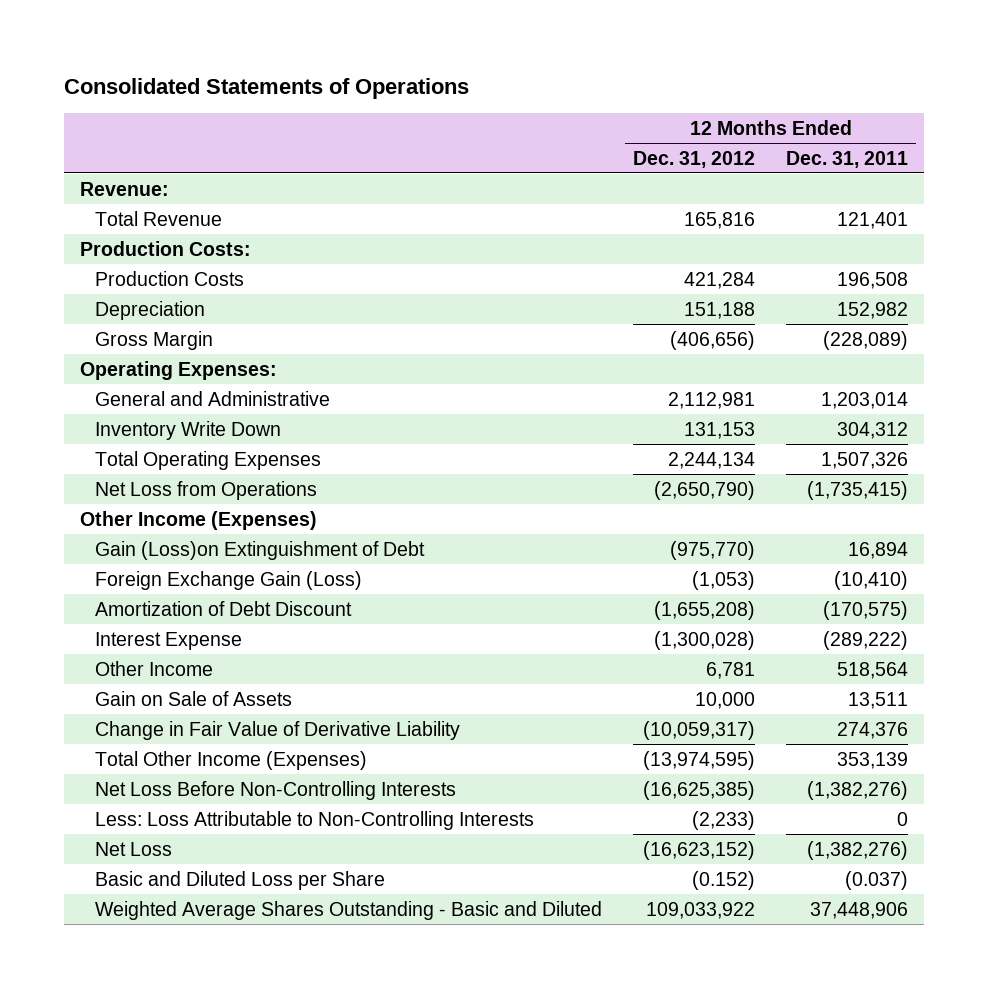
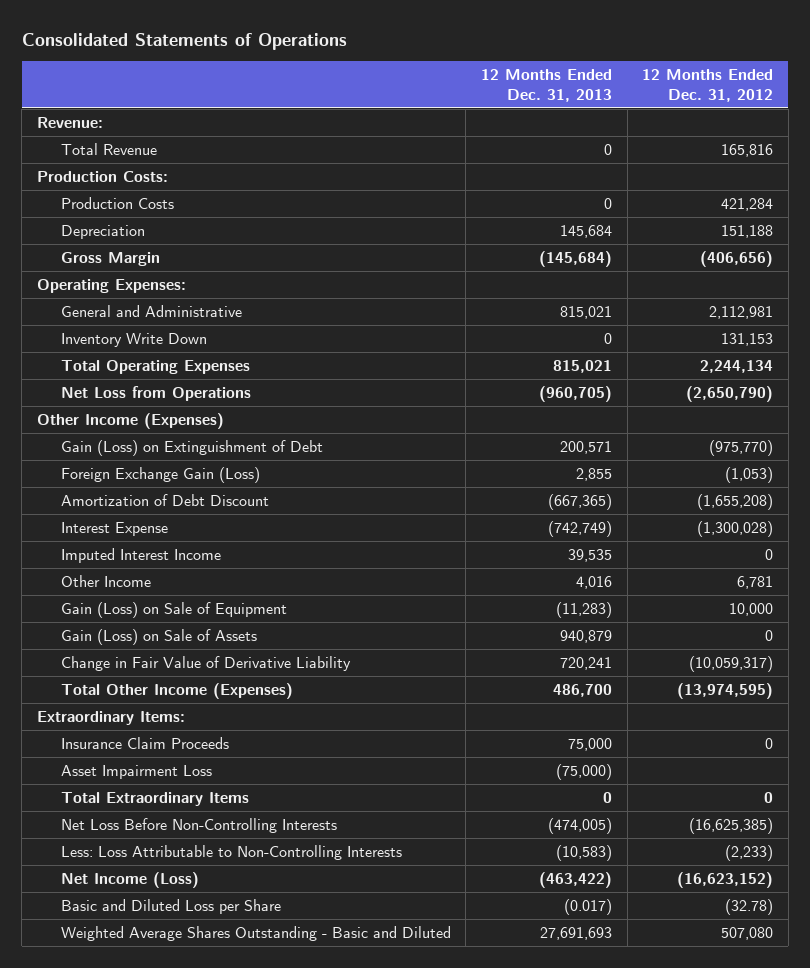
[786,150,909,168] Dec. 31, 2011 -> none
none -> [481,68,613,102] 12 Months Ended Dec. 31, 2013
[95,540,426,560] Gain (Loss)on Extinguishment of Debt -> [60,439,323,456] Gain (Loss) on Extinguishment of Debt
none -> [60,547,221,563] Imputed Interest Income
[95,690,293,706] Gain on Sale of Assets -> [60,601,287,618] Gain (Loss) on Sale of Equipment
none -> [60,628,257,645] Gain (Loss) on Sale of Assets
none -> [36,710,185,725] Extraordinary Items:
none -> [60,736,229,749] Insurance Claim Proceeds
none -> [60,764,212,779] Asset Impairment Loss
none -> [60,791,249,806] Total Extraordinary Items
[95,841,173,856] Net Loss -> [60,871,199,888] Net Income (Loss)
[692,870,756,890] (0.152) -> [725,898,774,915] (32.78)
[646,901,756,919] 109,033,922 -> [721,926,774,940] 507,080

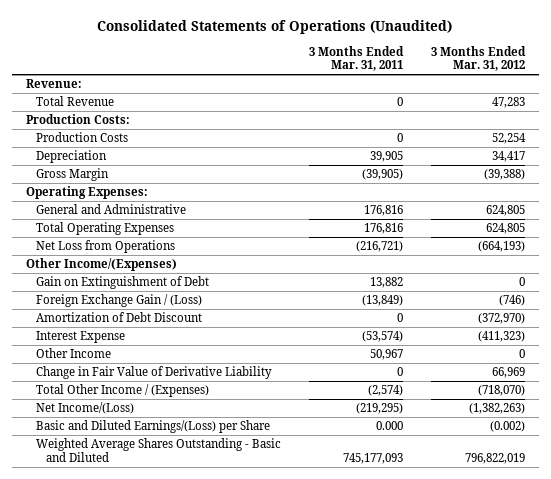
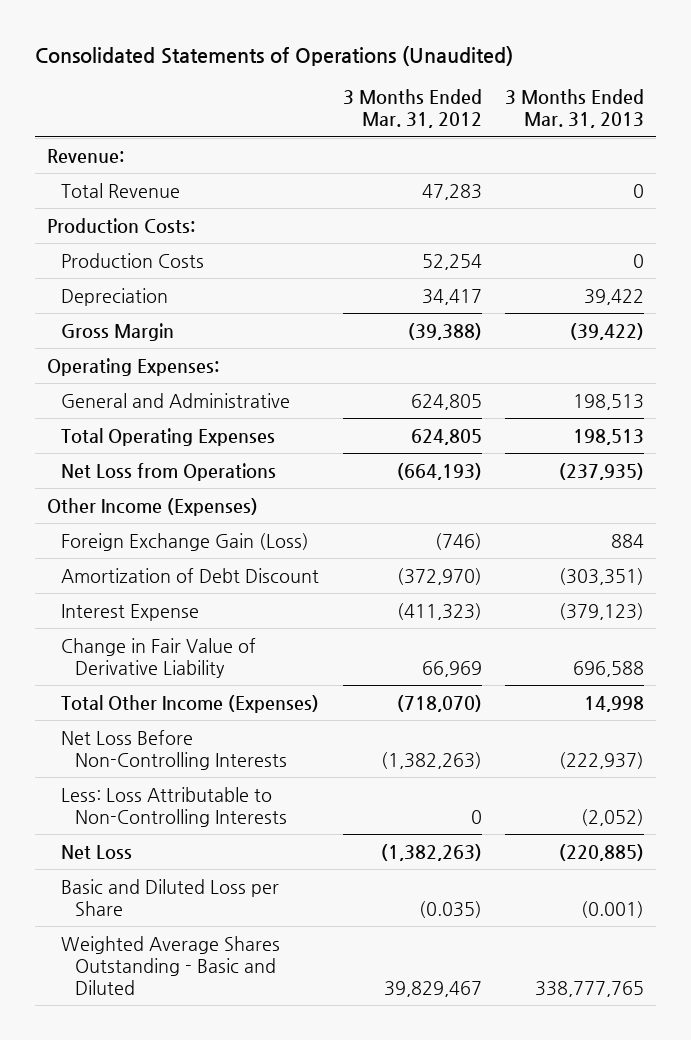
[308,45,404,72] 3 Months Ended Mar. 31, 2011 -> none
none -> [505,89,645,129] 3 Months Ended Mar. 31, 2013
[36,276,210,290] Gain on Extinguishment of Debt -> none
[26,258,178,272] Other Income/(Expenses) -> [47,497,259,516] Other Income (Expenses)
[36,294,203,308] Foreign Exchange Gain / (Loss) -> [60,532,309,551] Foreign Exchange Gain (Loss)
[36,348,112,359] Other Income -> none
[36,384,210,398] Total Other Income / (Expenses) -> [60,694,319,713] Total Other Income (Expenses)
none -> [60,729,287,770] Net Loss Before Non-Controlling Interests
none -> [60,786,287,827] Less: Loss Attributable to Non-Controlling Interests
[36,402,135,415] Net Income/(Loss) -> [60,844,132,859] Net Loss
[36,420,271,434] Basic and Diluted Earnings/(Loss) per Share -> [60,878,279,916] Basic and Diluted Loss per Share
[489,421,525,433] (0.002) -> [418,900,482,918] (0.035)
[464,452,525,464] 796,822,019 -> [383,980,482,997] 39,829,467

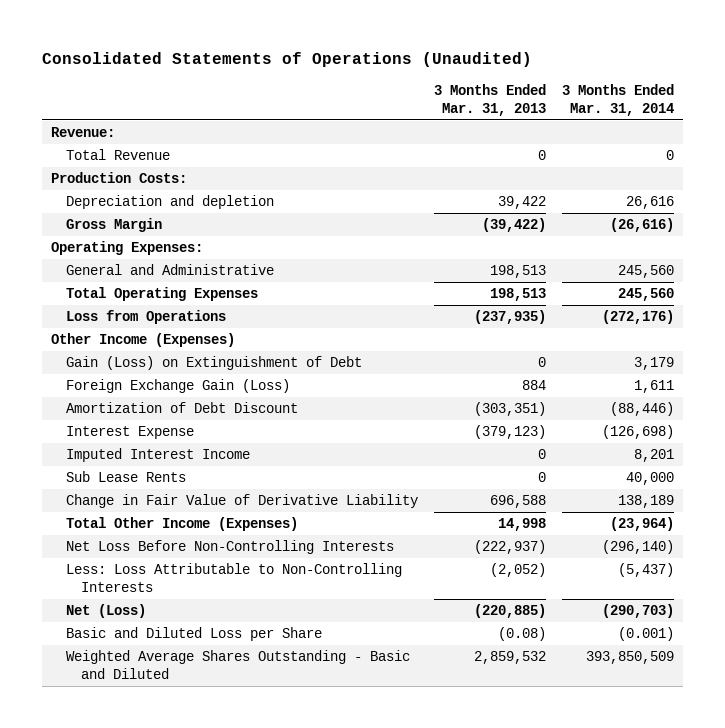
[342,89,482,129] 3 Months Ended Mar. 31, 2012 -> none
none -> [562,83,675,116] 3 Months Ended Mar. 31, 2014
[60,252,204,268] Production Costs -> none
[60,287,168,306] Depreciation -> [65,195,274,210] Depreciation and depletion
[60,462,276,481] Net Loss from Operations -> [65,310,226,325] Loss from Operations
none -> [65,356,362,371] Gain (Loss) on Extinguishment of Debt
none -> [65,448,250,463] Imputed Interest Income
none -> [65,471,186,483] Sub Lease Rents
[60,844,132,859] Net Loss -> [65,604,146,619] Net (Loss)
[581,900,645,918] (0.001) -> [498,627,547,642] (0.08)
[535,980,645,997] 338,777,765 -> [474,651,547,665] 2,859,532

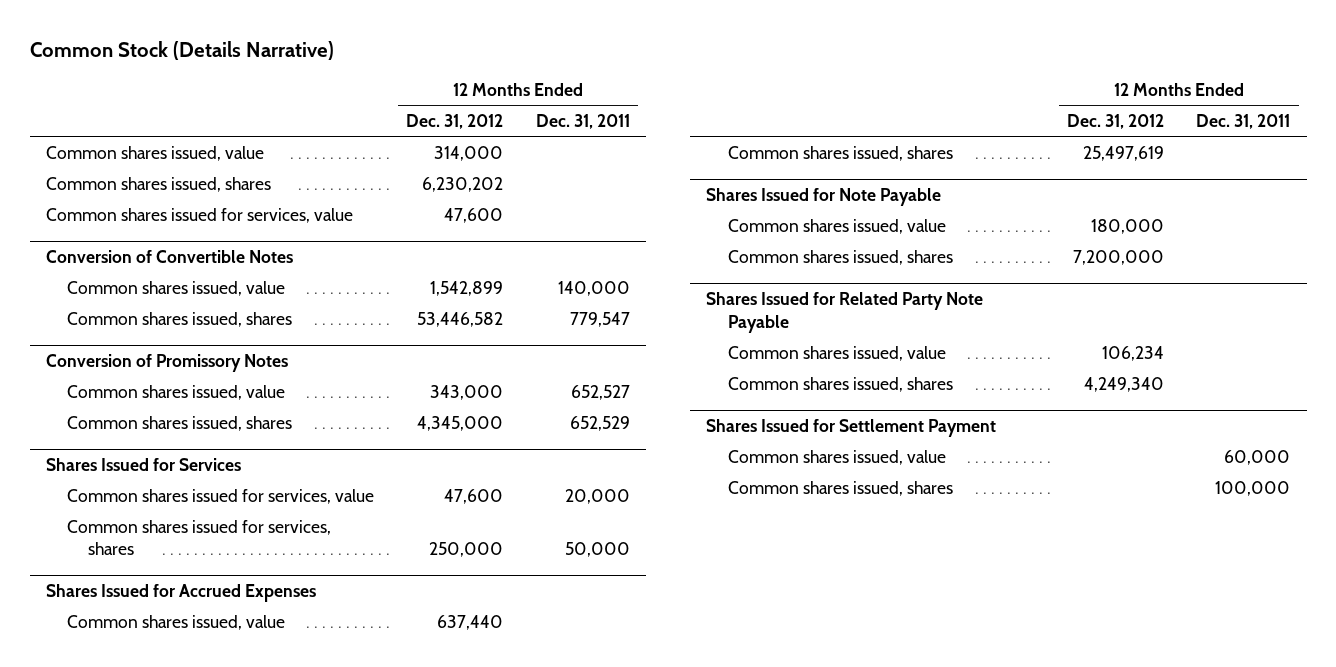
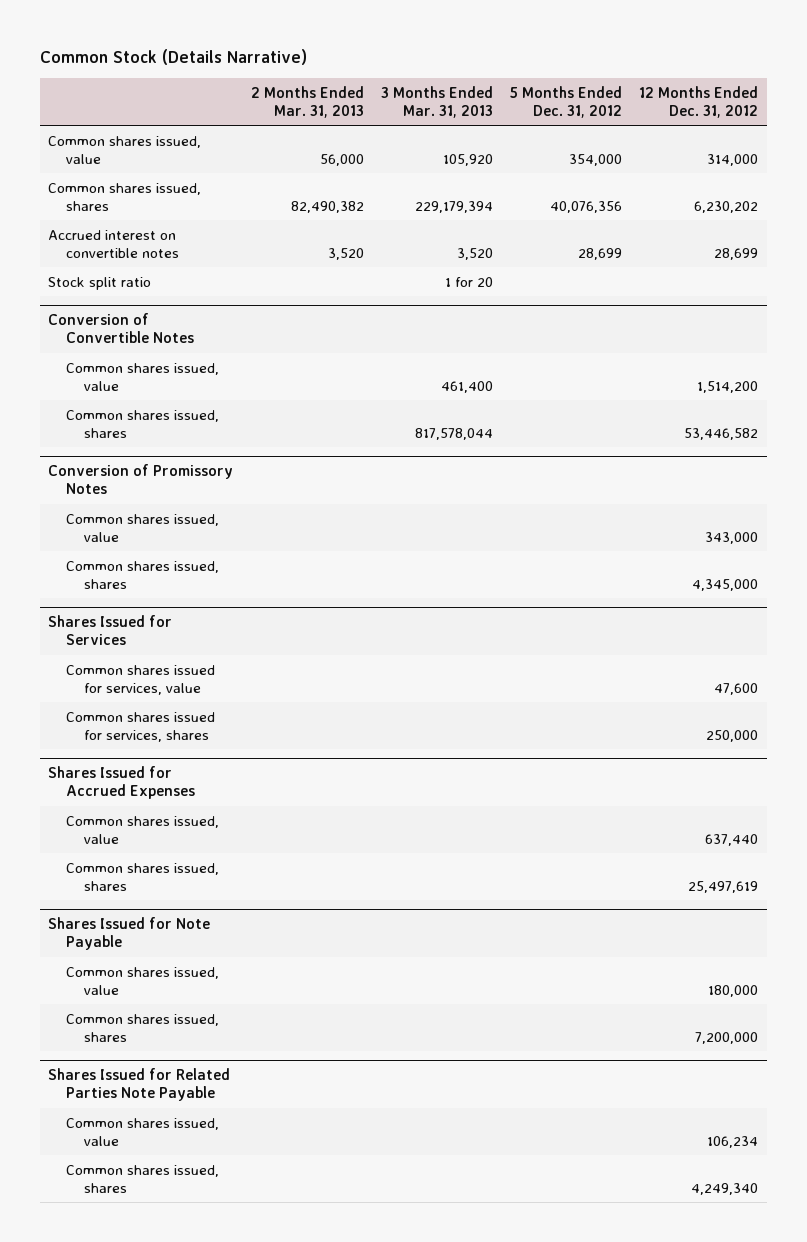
[535,114,630,130] Dec. 31, 2011 -> none
none -> [250,85,364,118] 2 Months Ended Mar. 31, 2013
none -> [380,85,493,118] 3 Months Ended Mar. 31, 2013
none -> [509,85,622,118] 5 Months Ended Dec. 31, 2012
[45,207,353,223] Common shares issued for services, value -> none
none -> [48,229,180,258] Accrued interest on convertible notes
none -> [48,276,152,290] Stock split ratio
[430,280,504,296] 1,542,899 -> [697,380,759,393] 1,514,200
[706,291,984,333] Shares Issued for Related Party Note Payable -> [48,1067,231,1101] Shares Issued for Related Parties Note Payable
[706,418,997,437] Shares Issued for Settlement Payment -> none
[727,449,946,465] Common shares issued, value -> none
[727,480,953,496] Common shares issued, shares -> none

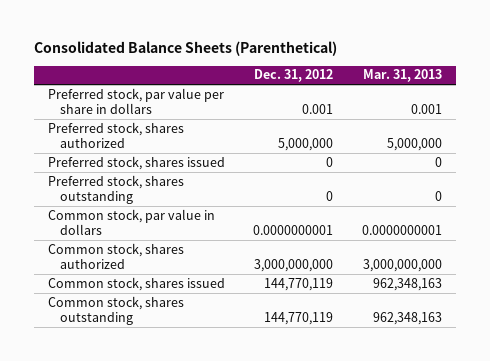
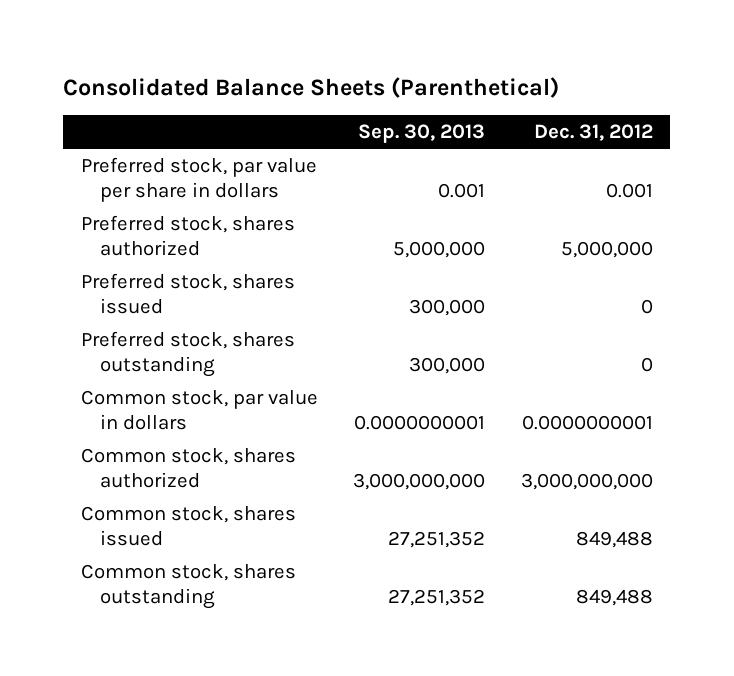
[362,69,442,83] Mar. 31, 2013 -> none
none -> [358,123,486,143] Sep. 30, 2013
[264,277,334,291] 144,770,119 -> [575,530,653,548] 849,488
[264,311,334,325] 144,770,119 -> [575,588,653,606] 849,488

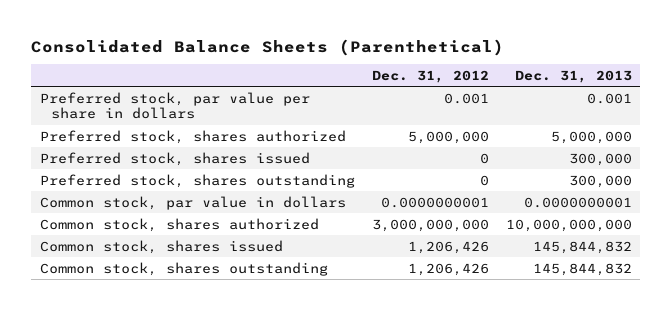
[358,123,486,143] Sep. 30, 2013 -> none
none -> [514,69,632,83] Dec. 31, 2013
[575,530,653,548] 849,488 -> [407,240,489,254] 1,206,426
[575,588,653,606] 849,488 -> [407,262,489,276] 1,206,426

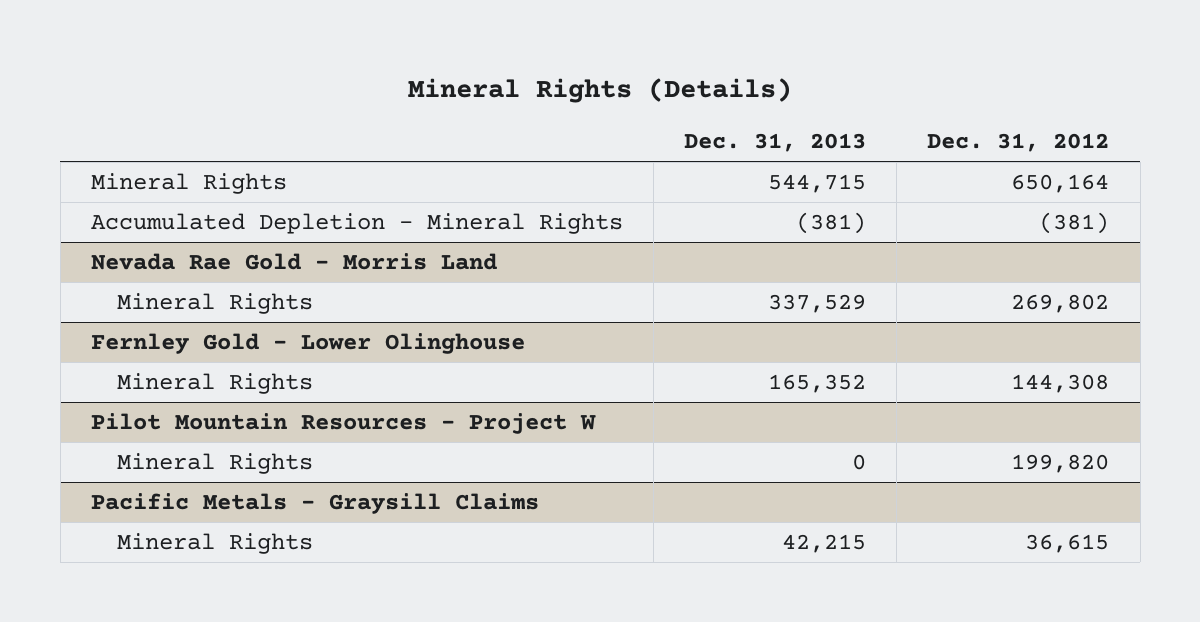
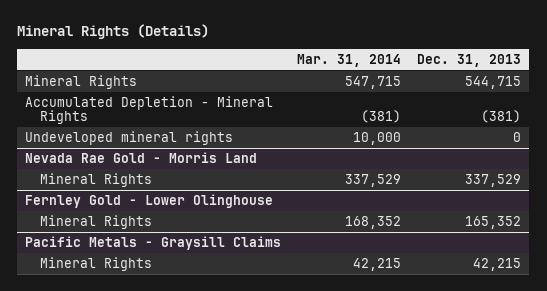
[927,133,1110,153] Dec. 31, 2012 -> none
none -> [297,53,402,67] Mar. 31, 2014
none -> [25,130,234,145] Undeveloped mineral rights
[91,412,597,434] Pilot Mountain Resources - Project W -> none
[117,452,314,474] Mineral Rights -> none

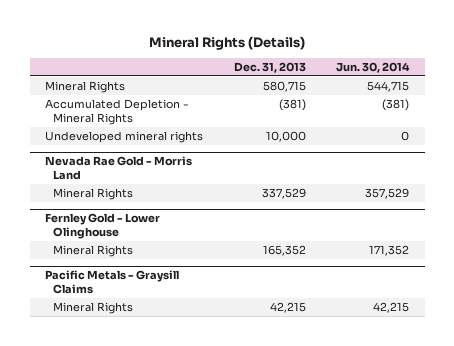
[297,53,402,67] Mar. 31, 2014 -> none
none -> [336,61,411,73] Jun. 30, 2014
[465,75,522,89] 544,715 -> [262,80,306,92] 580,715
[513,131,522,142] 0 -> [265,130,306,142] 10,000

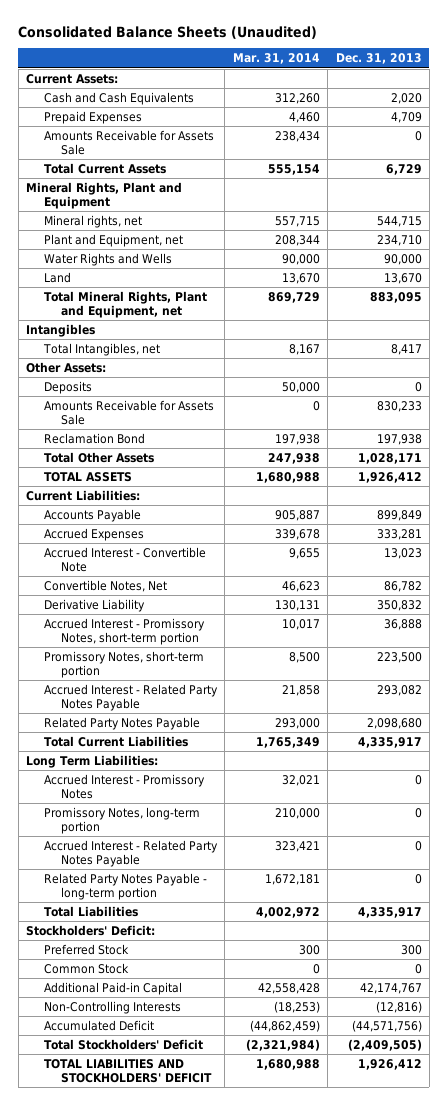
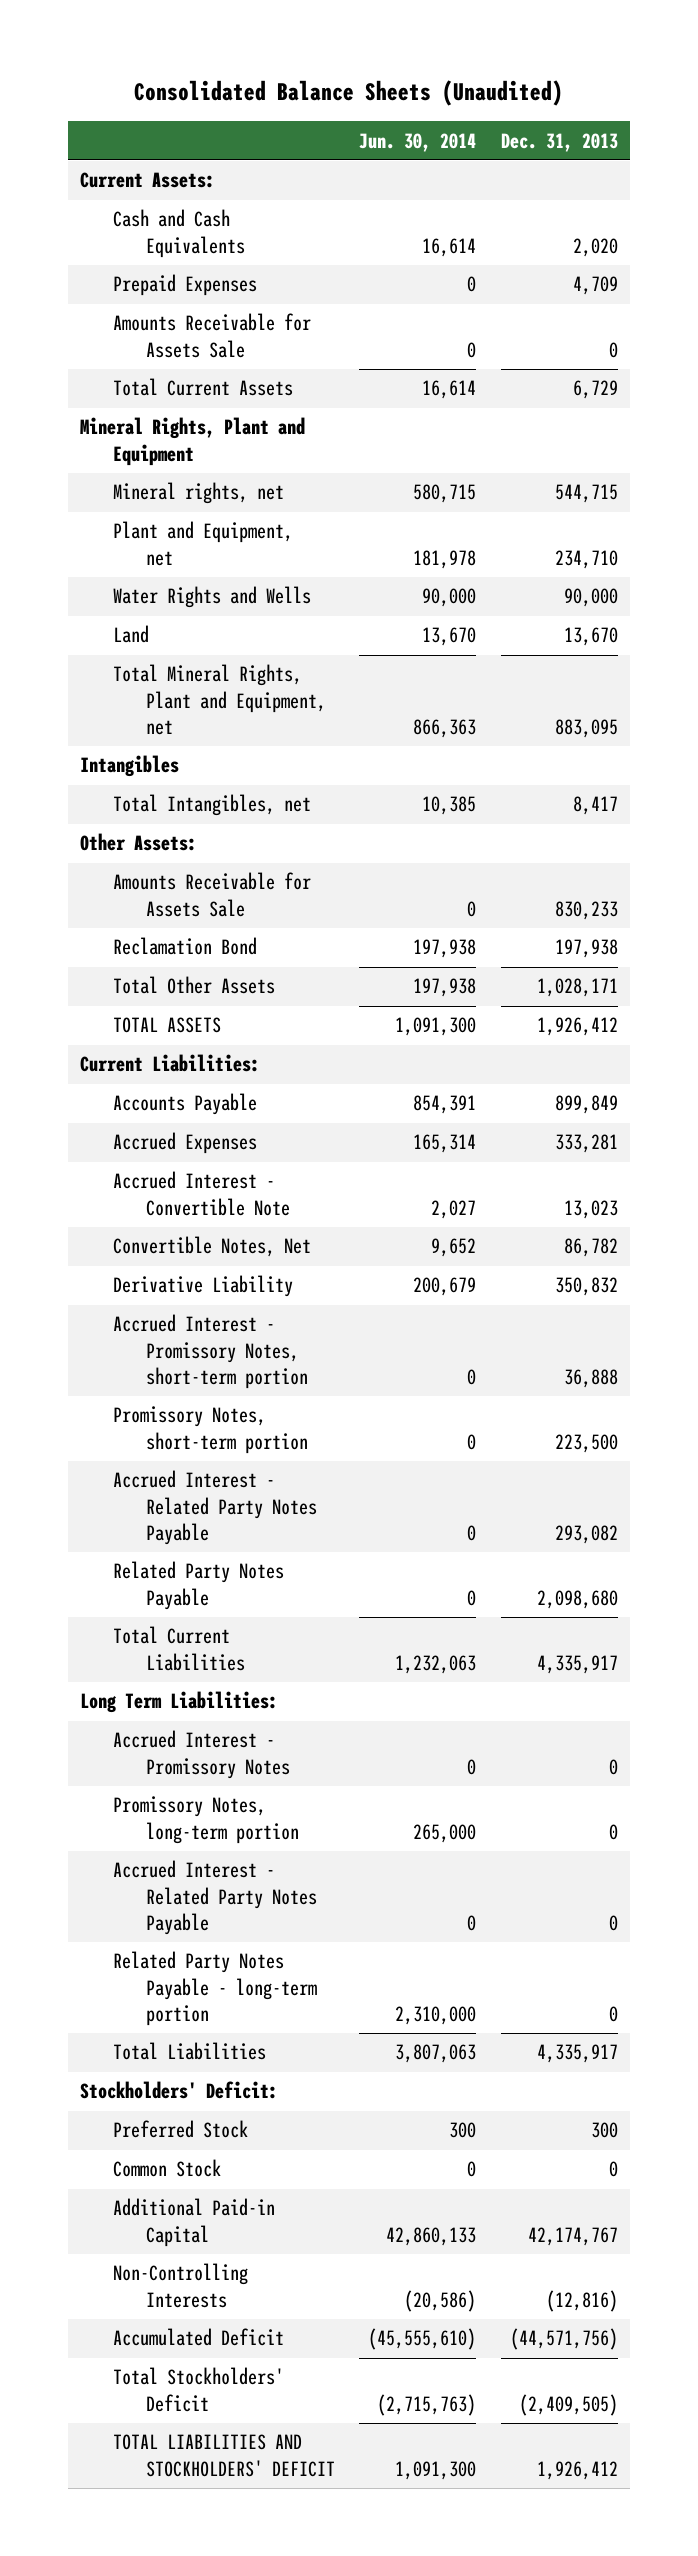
[232,53,320,65] Mar. 31, 2014 -> none
none -> [359,132,477,152] Jun. 30, 2014
[43,380,92,394] Deposits -> none

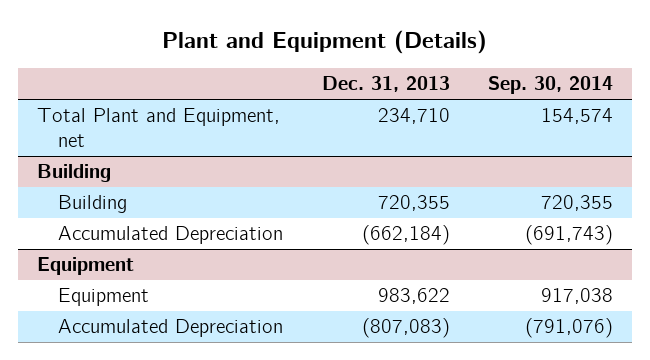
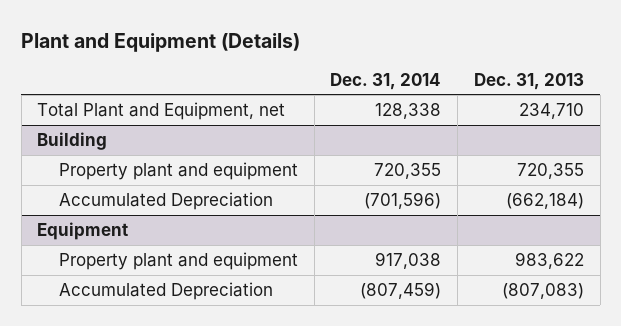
[488,76,614,95] Sep. 30, 2014 -> none
none -> [330,72,442,90] Dec. 31, 2014
[57,195,127,214] Building -> [58,162,298,181] Property plant and equipment
[57,288,149,307] Equipment -> [58,252,298,271] Property plant and equipment

